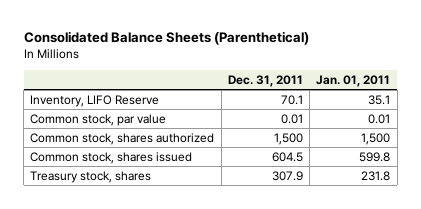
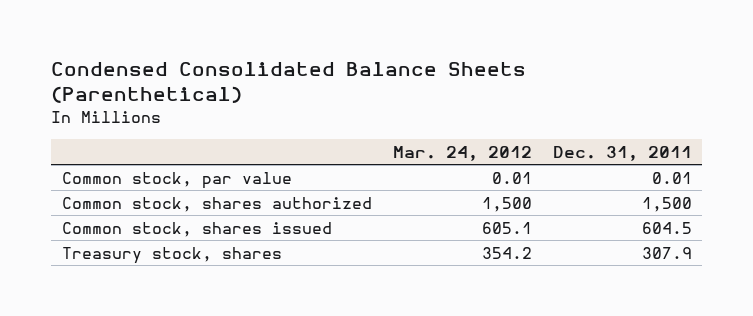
[23,31,309,46] Consolidated Balance Sheets (Parenthetical) -> [51,62,527,103] Condensed Consolidated Balance Sheets (Parenthetical)
[316,74,391,87] Jan. 01, 2011 -> none
none -> [392,145,532,161] Mar. 24, 2012
[30,94,160,107] Inventory, LIFO Reserve -> none

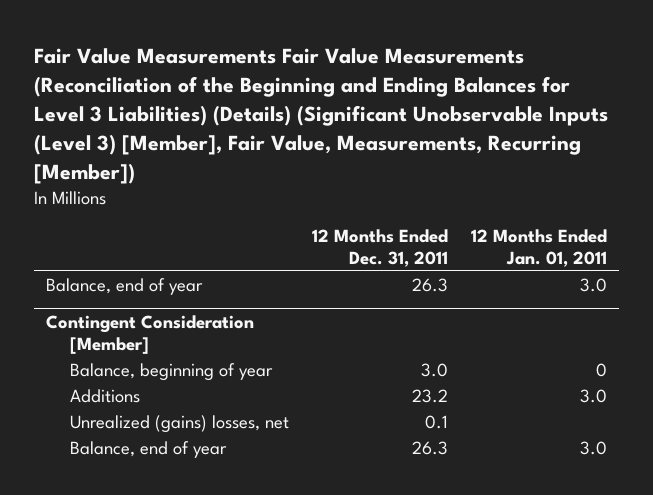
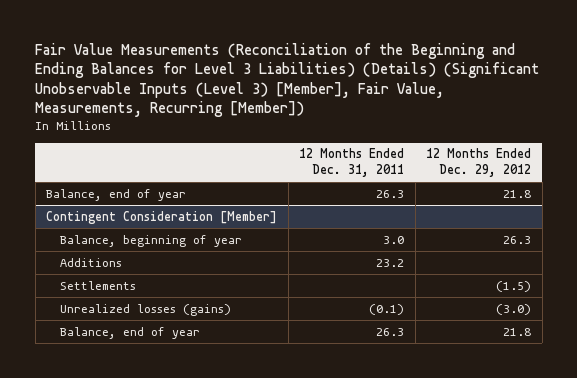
[34,48,609,185] Fair Value Measurements Fair Value Measurements (Reconciliation of the Beginning and Ending Balances for Level 3 Liabilities) (Details) (Significant Unobservable Inputs (Level 3) [Member], Fair Value, Measurements, Recurring [Member]) -> [35,42,540,118] Fair Value Measurements (Reconciliation of the Beginning and Ending Balances for Level 3 Liabilities) (Details) (Significant Unobservable Inputs (Level 3) [Member], Fair Value, Measurements, Recurring [Member])
[471,229,608,267] 12 Months Ended Jan. 01, 2011 -> none
none -> [426,148,532,178] 12 Months Ended Dec. 29, 2012
none -> [60,280,137,290] Settlements
[69,415,289,434] Unrealized (gains) losses, net -> [60,303,232,316] Unrealized losses (gains)
[425,415,449,430] 0.1 -> [369,303,405,315] (0.1)

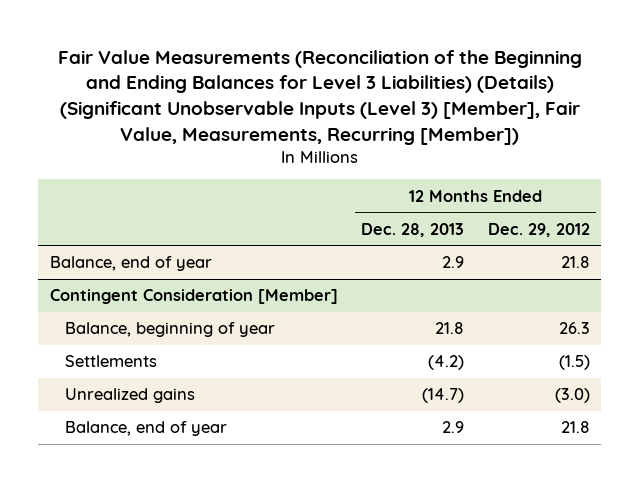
[299,148,405,178] 12 Months Ended Dec. 31, 2011 -> none
none -> [361,222,465,237] Dec. 28, 2013
[60,257,123,267] Additions -> none
[60,303,232,316] Unrealized losses (gains) -> [65,388,196,404] Unrealized gains

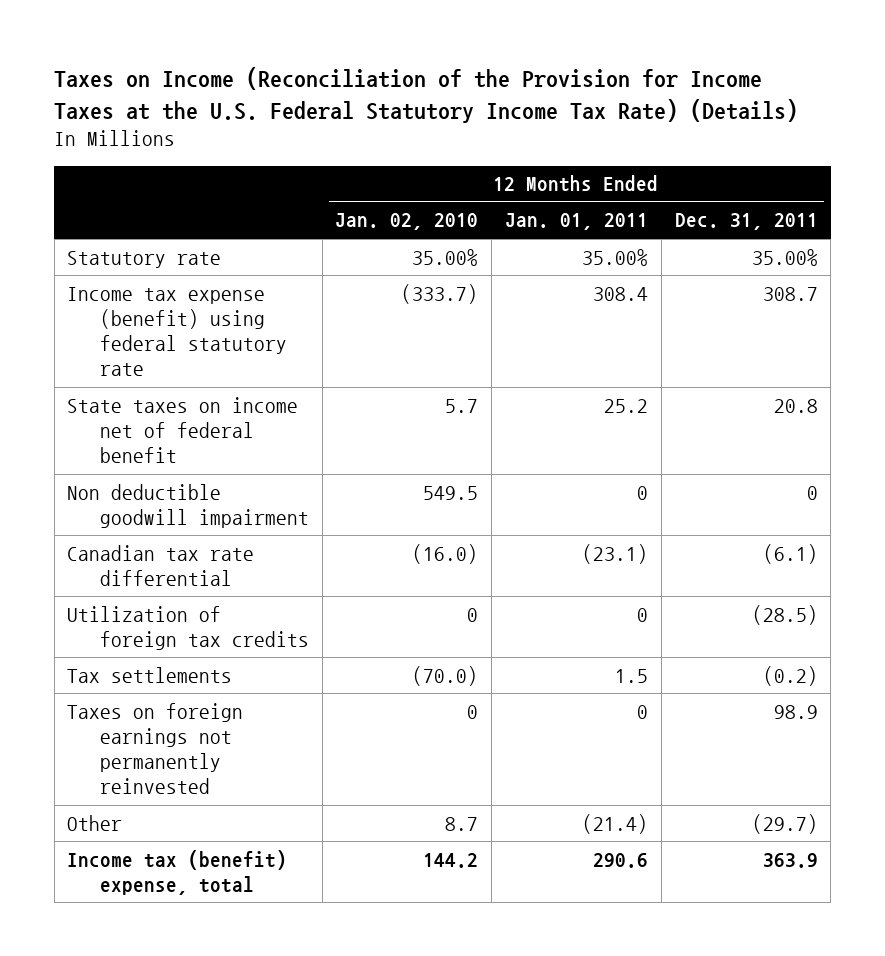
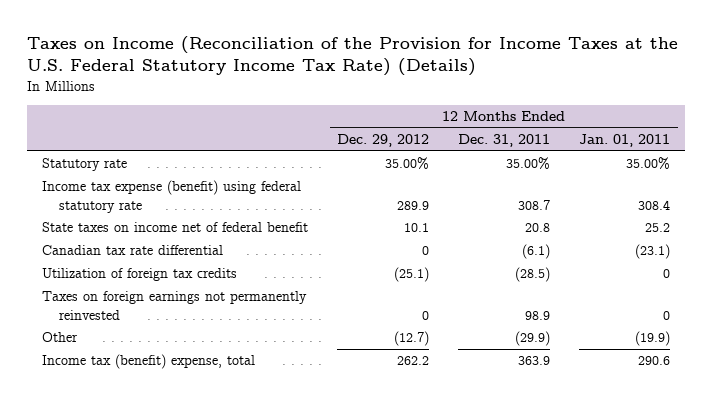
[335,213,479,231] Jan. 02, 2010 -> none
none -> [337,133,430,147] Dec. 29, 2012
[67,483,309,528] Non deductible goodwill impairment -> none
[67,666,233,683] Tax settlements -> none
[581,813,648,834] (21.4) -> [635,331,671,347] (19.9)
[751,813,818,834] (29.7) -> [515,331,551,347] (29.9)

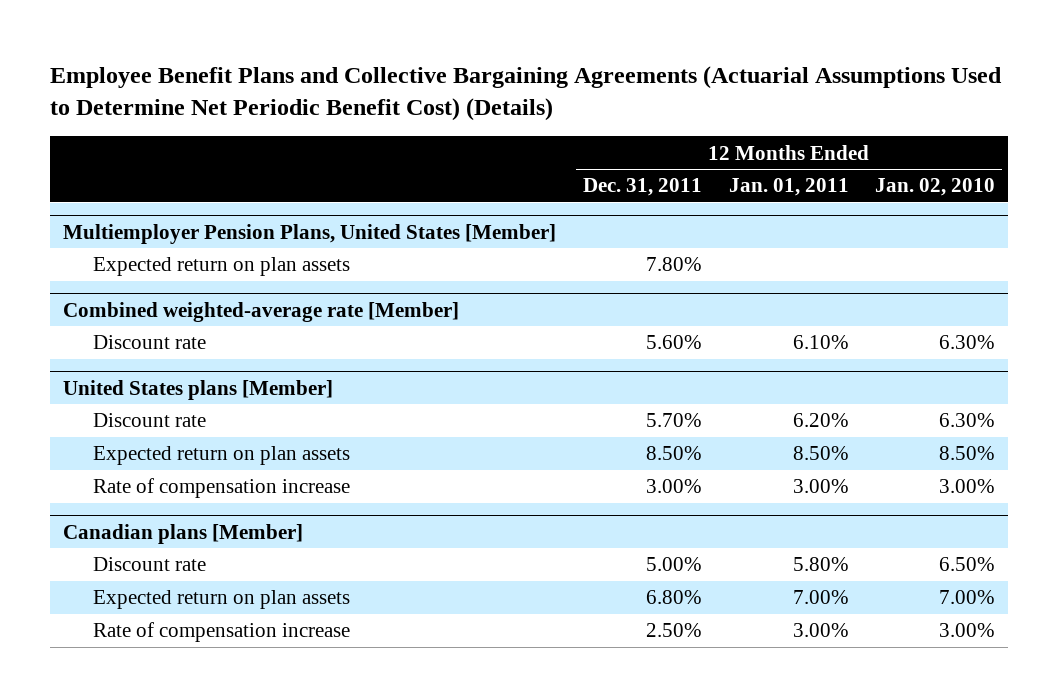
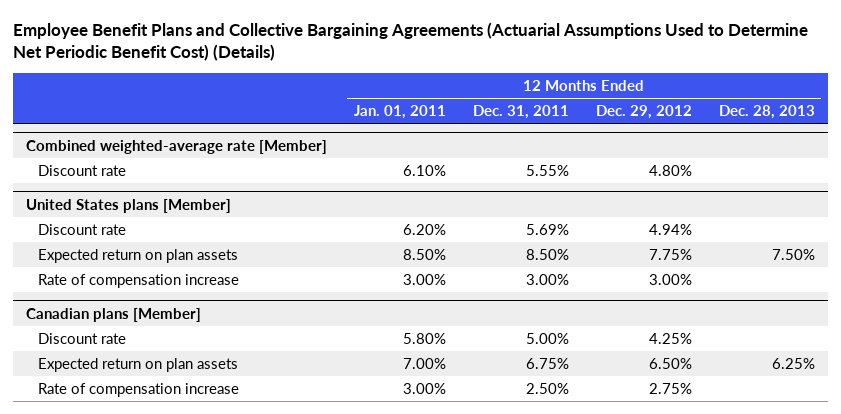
[875,178,996,197] Jan. 02, 2010 -> none
none -> [595,105,692,120] Dec. 29, 2012
none -> [718,105,815,120] Dec. 28, 2013
[63,223,557,244] Multiemployer Pension Plans, United States [Member] -> none
[92,257,350,277] Expected return on plan assets -> none
[645,335,702,350] 5.60% -> [525,164,569,176] 5.55%
[645,413,702,428] 5.70% -> [525,223,569,235] 5.69%
[645,590,702,605] 6.80% -> [525,357,569,369] 6.75%

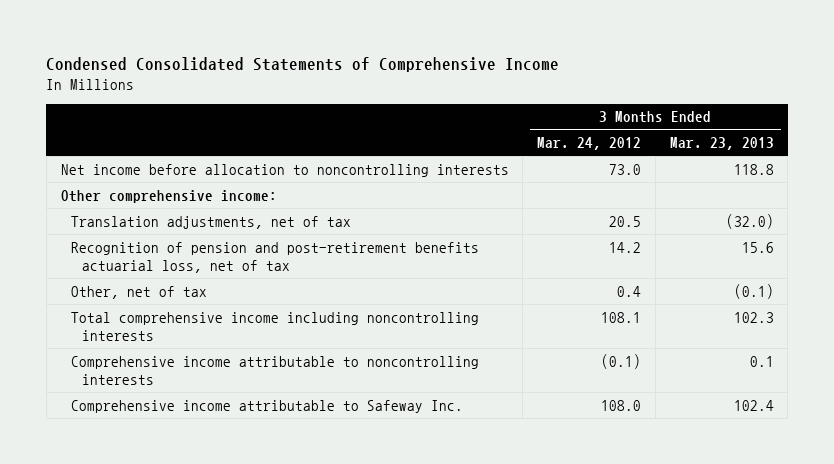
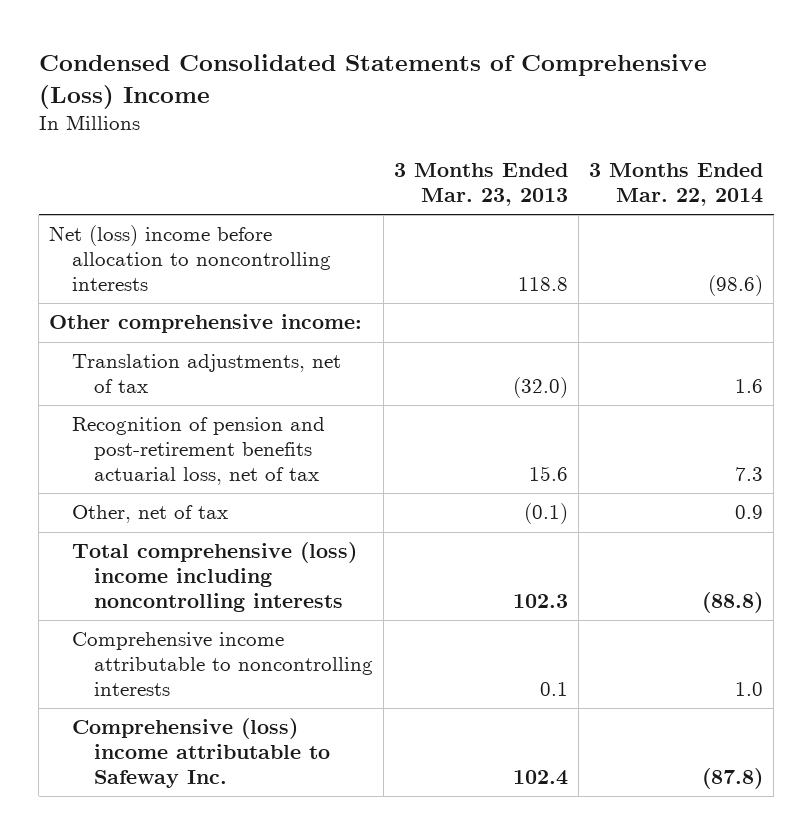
[46,57,560,73] Condensed Consolidated Statements of Comprehensive Income -> [38,53,707,109] Condensed Consolidated Statements of Comprehensive (Loss) Income
[537,136,642,150] Mar. 24, 2012 -> none
none -> [589,163,764,206] 3 Months Ended Mar. 22, 2014
[60,163,509,177] Net income before allocation to noncontrolling interests -> [49,225,331,291] Net (loss) income before allocation to noncontrolling interests
[71,311,480,341] Total comprehensive income including noncontrolling interests -> [71,542,357,612] Total comprehensive (loss) income including noncontrolling interests
[71,399,464,413] Comprehensive income attributable to Safeway Inc. -> [71,718,330,788] Comprehensive (loss) income attributable to Safeway Inc.

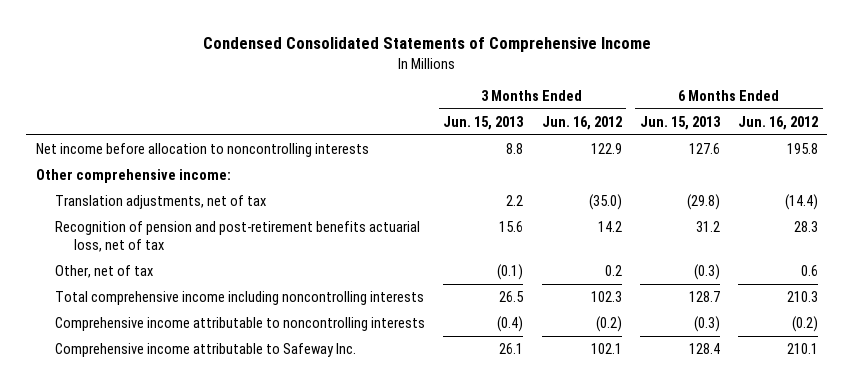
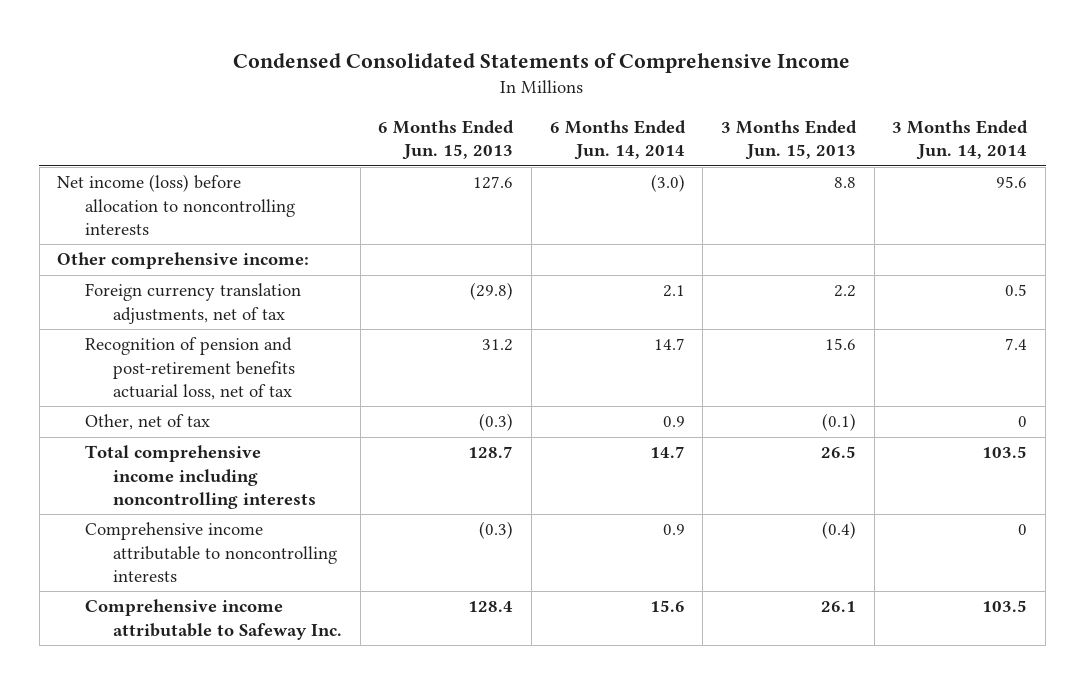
[541,115,622,130] Jun. 16, 2012 -> none
[738,115,819,130] Jun. 16, 2012 -> none
none -> [549,120,686,161] 6 Months Ended Jun. 14, 2014
none -> [892,120,1029,161] 3 Months Ended Jun. 14, 2014
[35,143,369,158] Net income before allocation to noncontrolling interests -> [57,174,296,235] Net income (loss) before allocation to noncontrolling interests
[54,195,266,210] Translation adjustments, net of tax -> [85,283,302,324] Foreign currency translation adjustments, net of tax

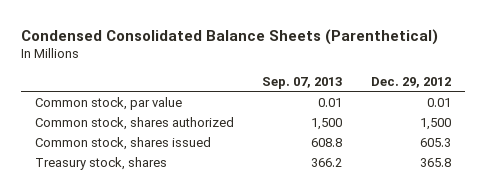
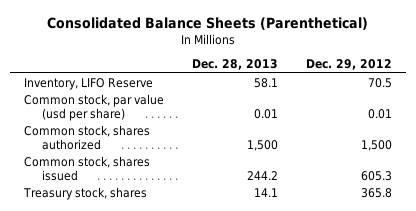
[20,28,438,45] Condensed Consolidated Balance Sheets (Parenthetical) -> [46,17,368,31] Consolidated Balance Sheets (Parenthetical)
[262,76,343,89] Sep. 07, 2013 -> none
none -> [191,59,278,71] Dec. 28, 2013
none -> [23,77,153,90] Inventory, LIFO Reserve
[34,96,182,110] Common stock, par value -> [23,93,164,121] Common stock, par value (usd per share)

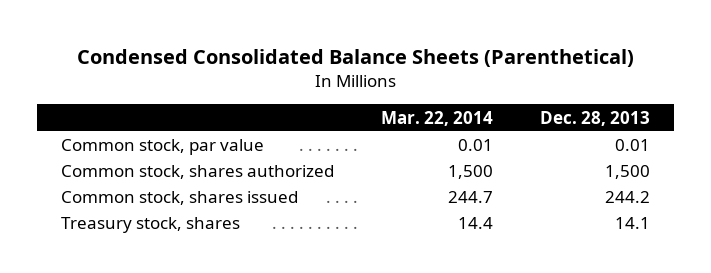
[46,17,368,31] Consolidated Balance Sheets (Parenthetical) -> [76,48,634,67] Condensed Consolidated Balance Sheets (Parenthetical)
[305,59,392,71] Dec. 29, 2012 -> none
none -> [381,110,494,126] Mar. 22, 2014
[23,77,153,90] Inventory, LIFO Reserve -> none
[23,93,164,121] Common stock, par value (usd per share) -> [60,139,264,156] Common stock, par value

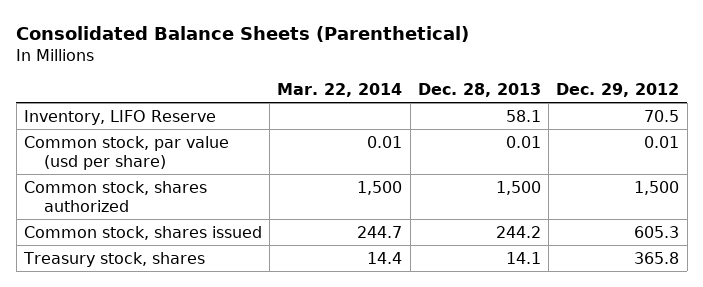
[76,48,634,67] Condensed Consolidated Balance Sheets (Parenthetical) -> [16,26,470,43] Consolidated Balance Sheets (Parenthetical)
none -> [556,83,680,98] Dec. 29, 2012
none -> [23,109,216,125] Inventory, LIFO Reserve
[60,139,264,156] Common stock, par value -> [23,135,229,170] Common stock, par value (usd per share)

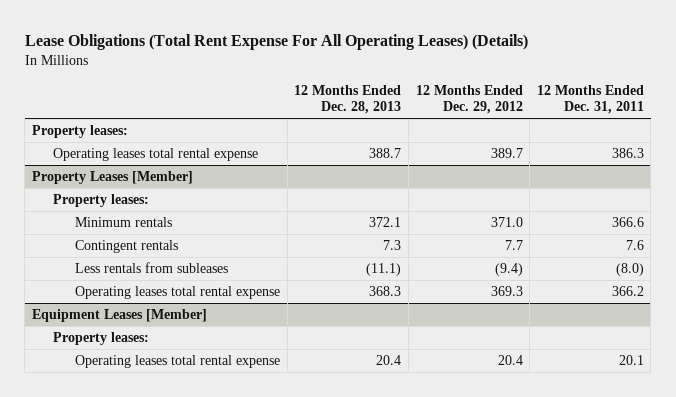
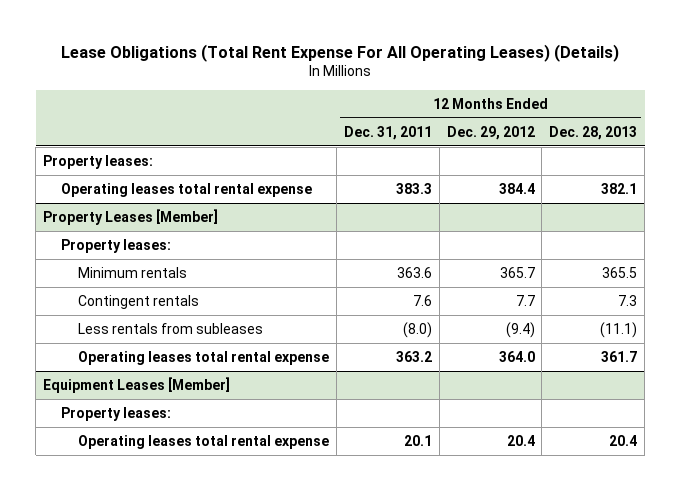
[369,148,402,159] 388.7 -> [601,182,638,194] 382.1
[490,148,523,159] 389.7 -> [498,182,535,194] 384.4
[611,148,644,159] 386.3 -> [395,182,432,194] 383.3
[369,217,402,228] 372.1 -> [602,266,638,278] 365.5
[490,217,523,228] 371.0 -> [499,266,535,278] 365.7
[611,217,644,228] 366.6 -> [396,266,432,278] 363.6
[369,286,402,297] 368.3 -> [601,350,638,362] 361.7
[490,286,523,297] 369.3 -> [498,350,535,362] 364.0
[611,286,644,297] 366.2 -> [395,350,432,362] 363.2

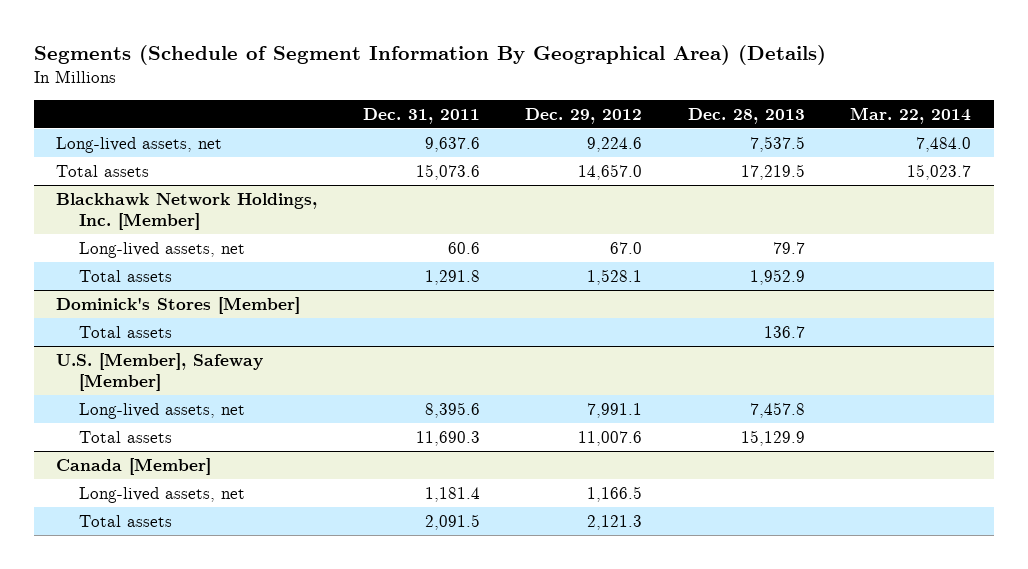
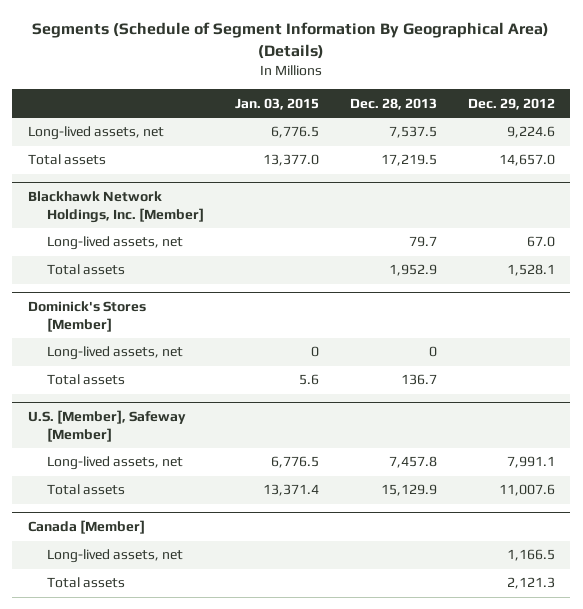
[362,107,480,124] Dec. 31, 2011 -> none
[850,106,972,124] Mar. 22, 2014 -> none
none -> [235,97,320,110] Jan. 03, 2015
none -> [47,346,184,361] Long-lived assets, net

